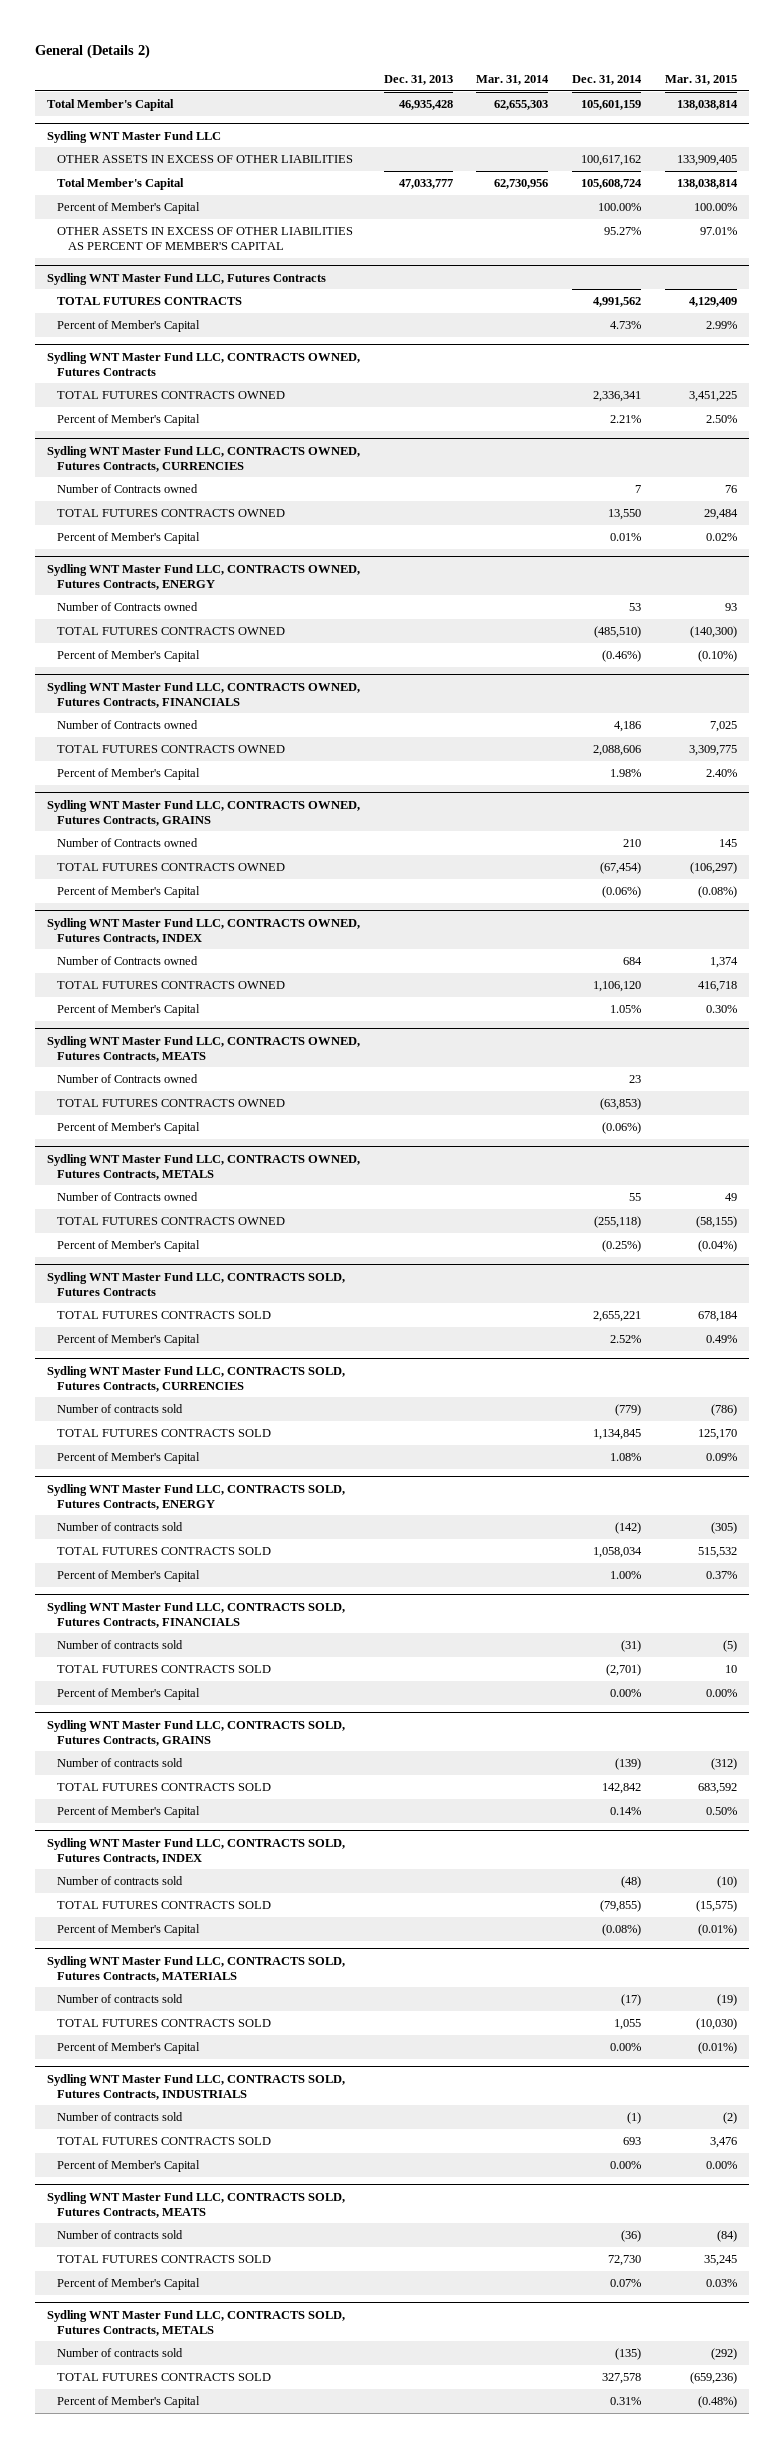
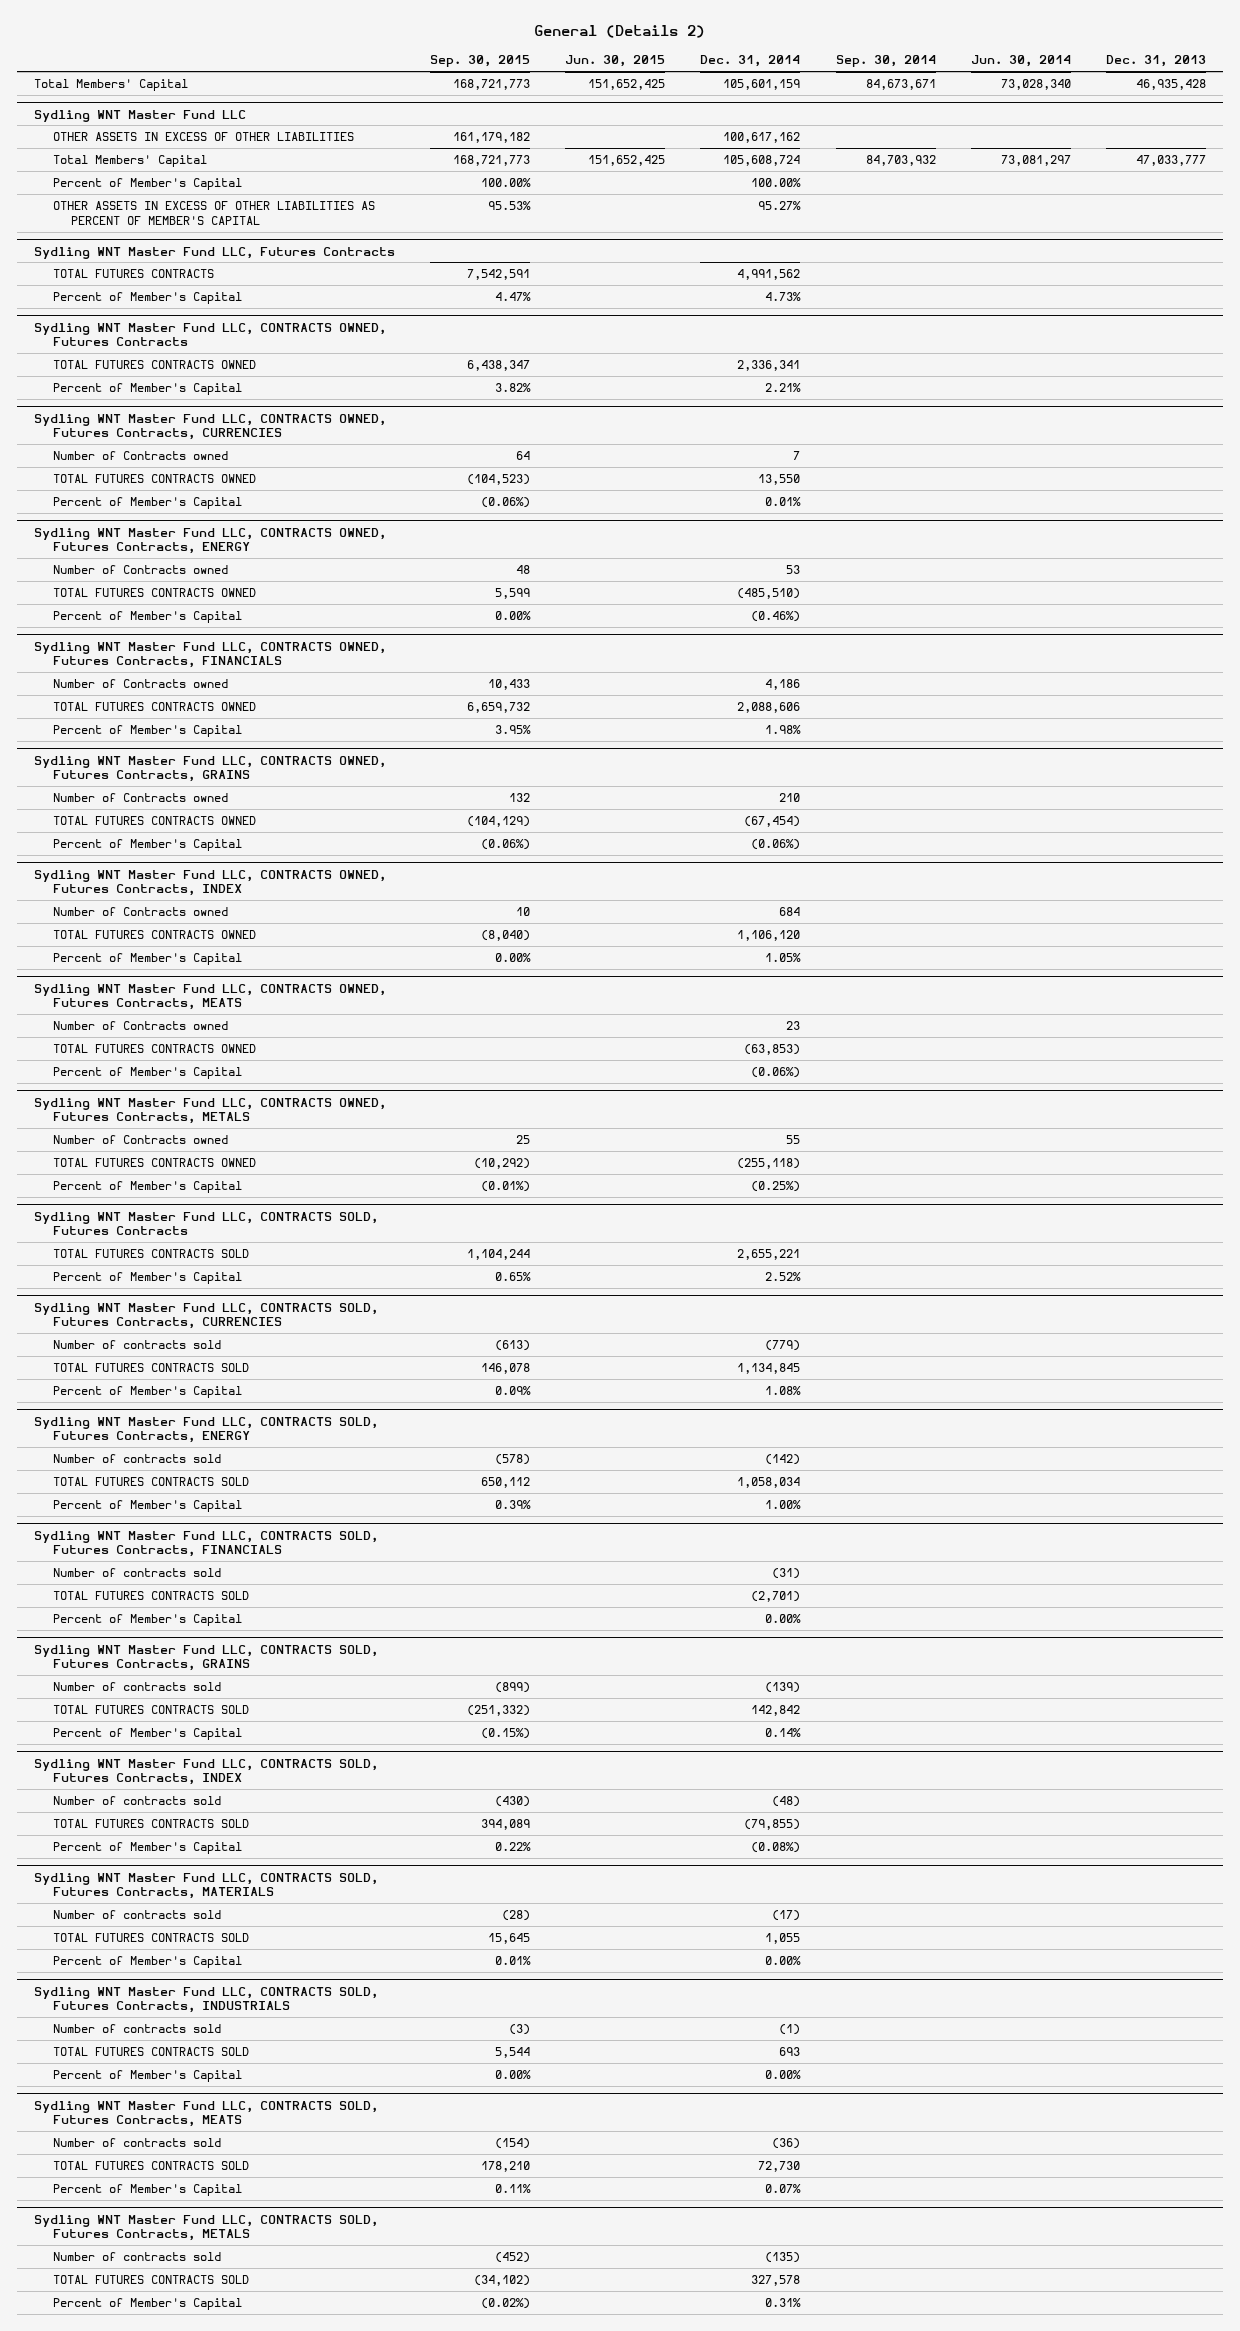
[476,75,550,86] Mar. 31, 2014 -> none
[665,75,738,86] Mar. 31, 2015 -> none
none -> [430,55,531,68] Sep. 30, 2015
none -> [565,55,666,68] Jun. 30, 2015
none -> [835,55,936,68] Sep. 30, 2014
none -> [970,55,1071,68] Jun. 30, 2014
[46,98,174,111] Total Member's Capital -> [34,79,189,92] Total Members' Capital
[57,177,185,190] Total Member's Capital -> [52,155,207,168] Total Members' Capital

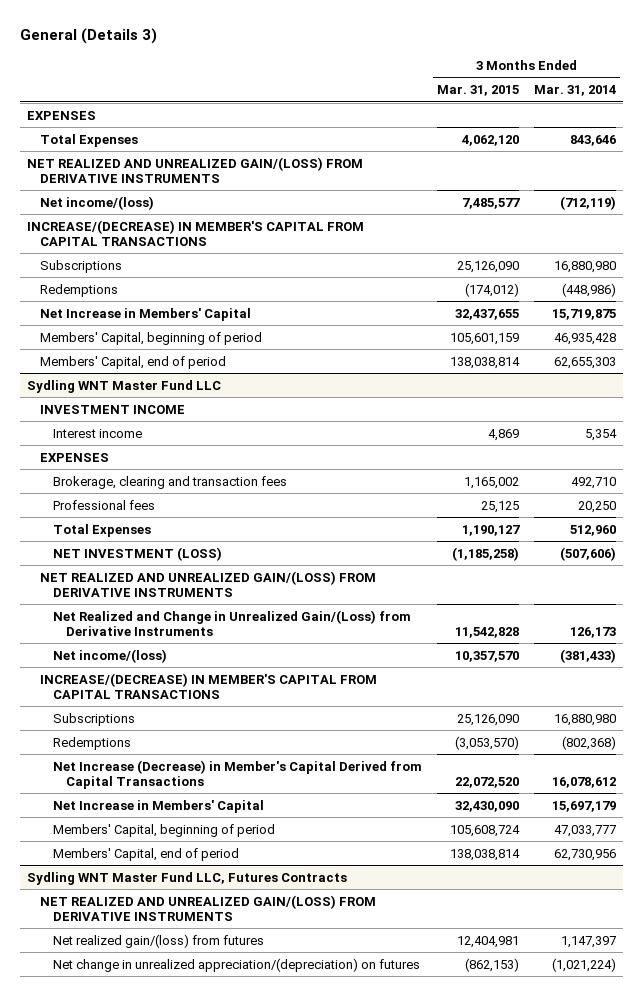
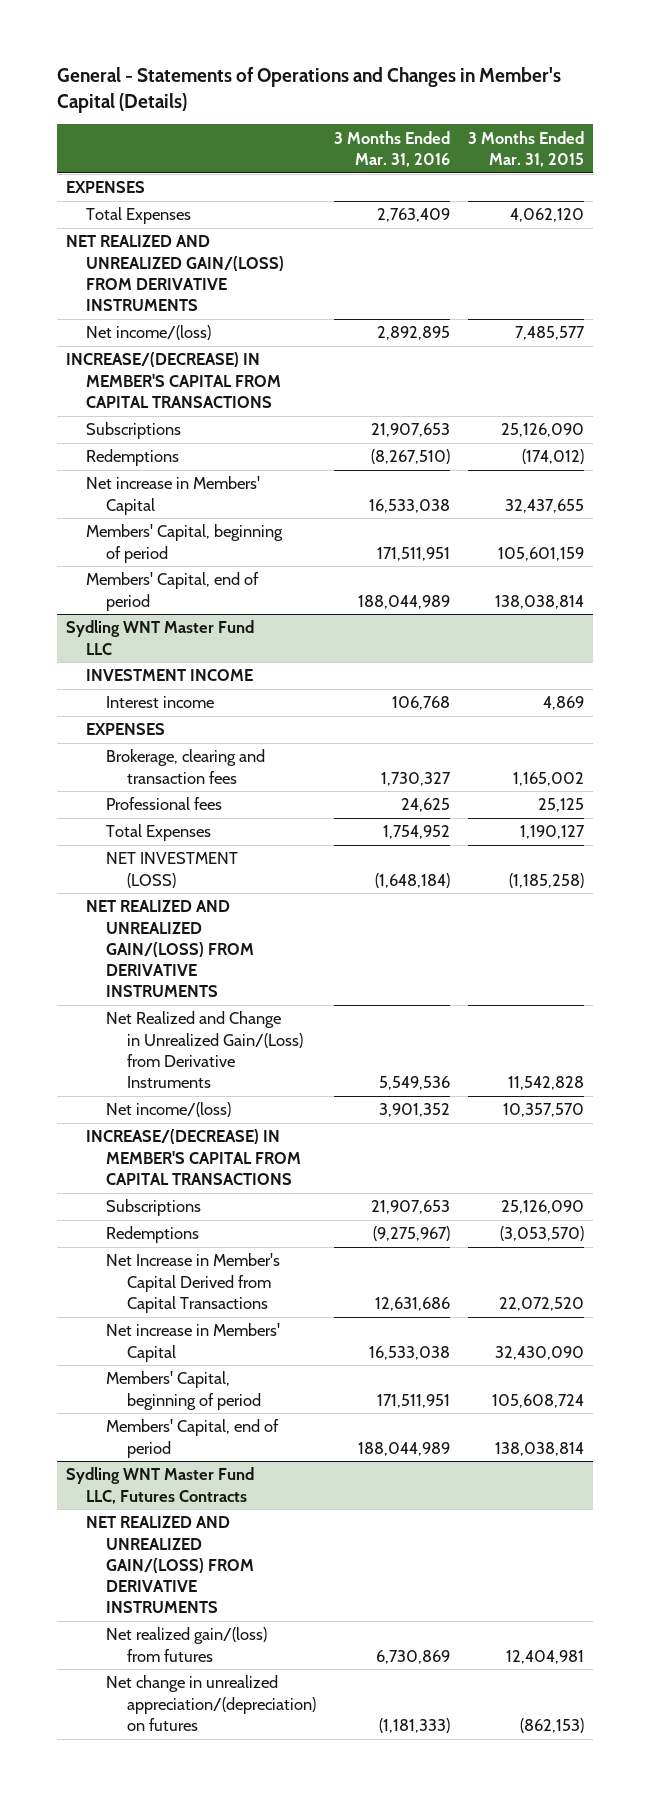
[20,28,158,45] General (Details 3) -> [56,67,561,113] General - Statements of Operations and Changes in Member's Capital (Details)
[533,85,616,97] Mar. 31, 2014 -> none
none -> [333,130,450,167] 3 Months Ended Mar. 31, 2016
[40,307,252,321] Net Increase in Members' Capital -> [86,476,261,515] Net increase in Members' Capital
[53,759,423,789] Net Increase (Decrease) in Member's Capital Derived from Capital Transactions -> [106,1253,281,1313] Net Increase in Member's Capital Derived from Capital Transactions
[53,799,265,813] Net Increase in Members' Capital -> [106,1323,281,1362] Net increase in Members' Capital

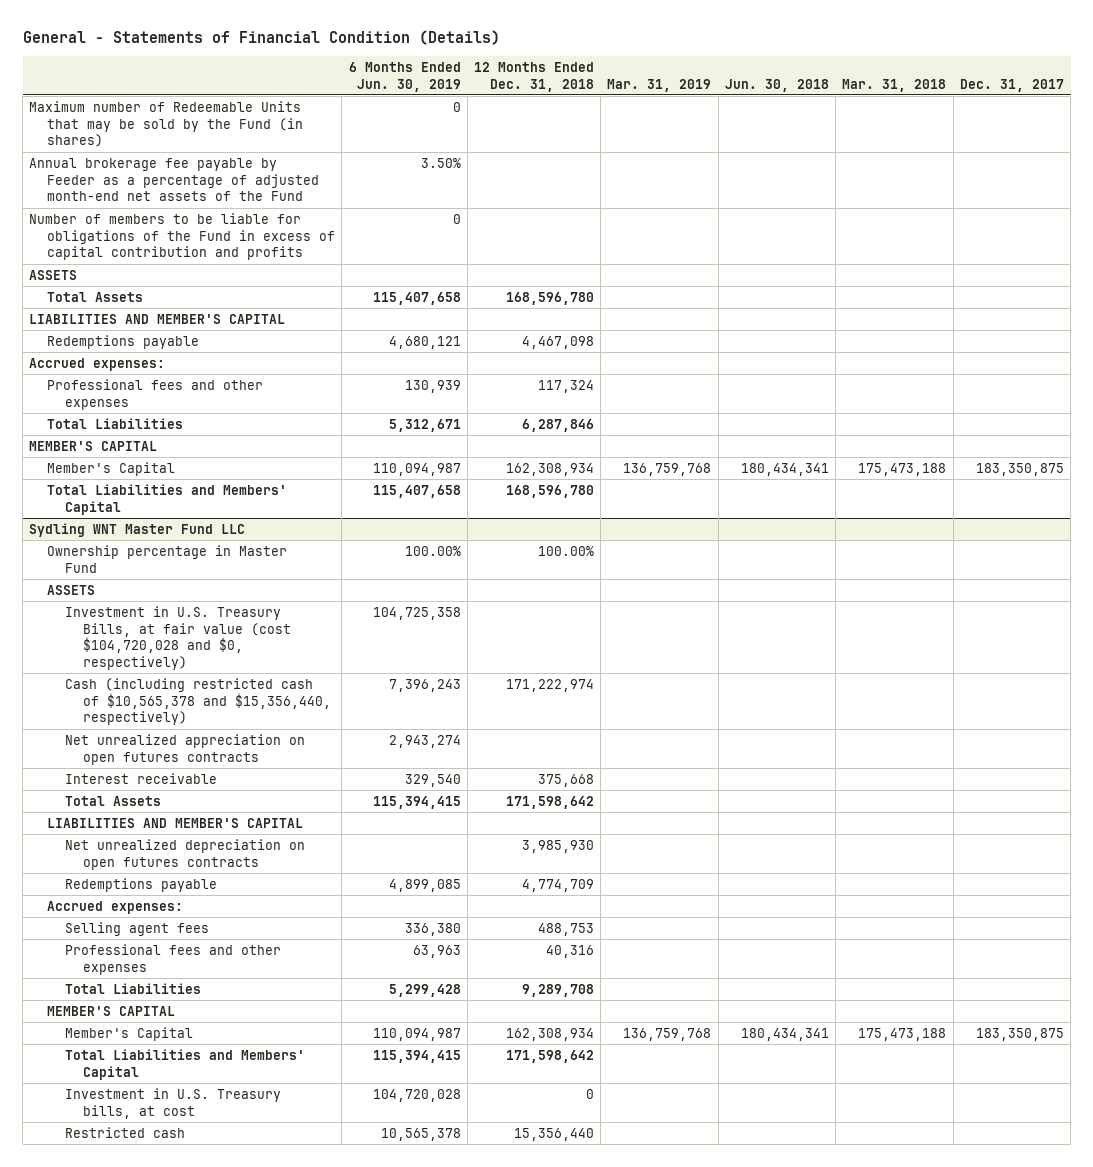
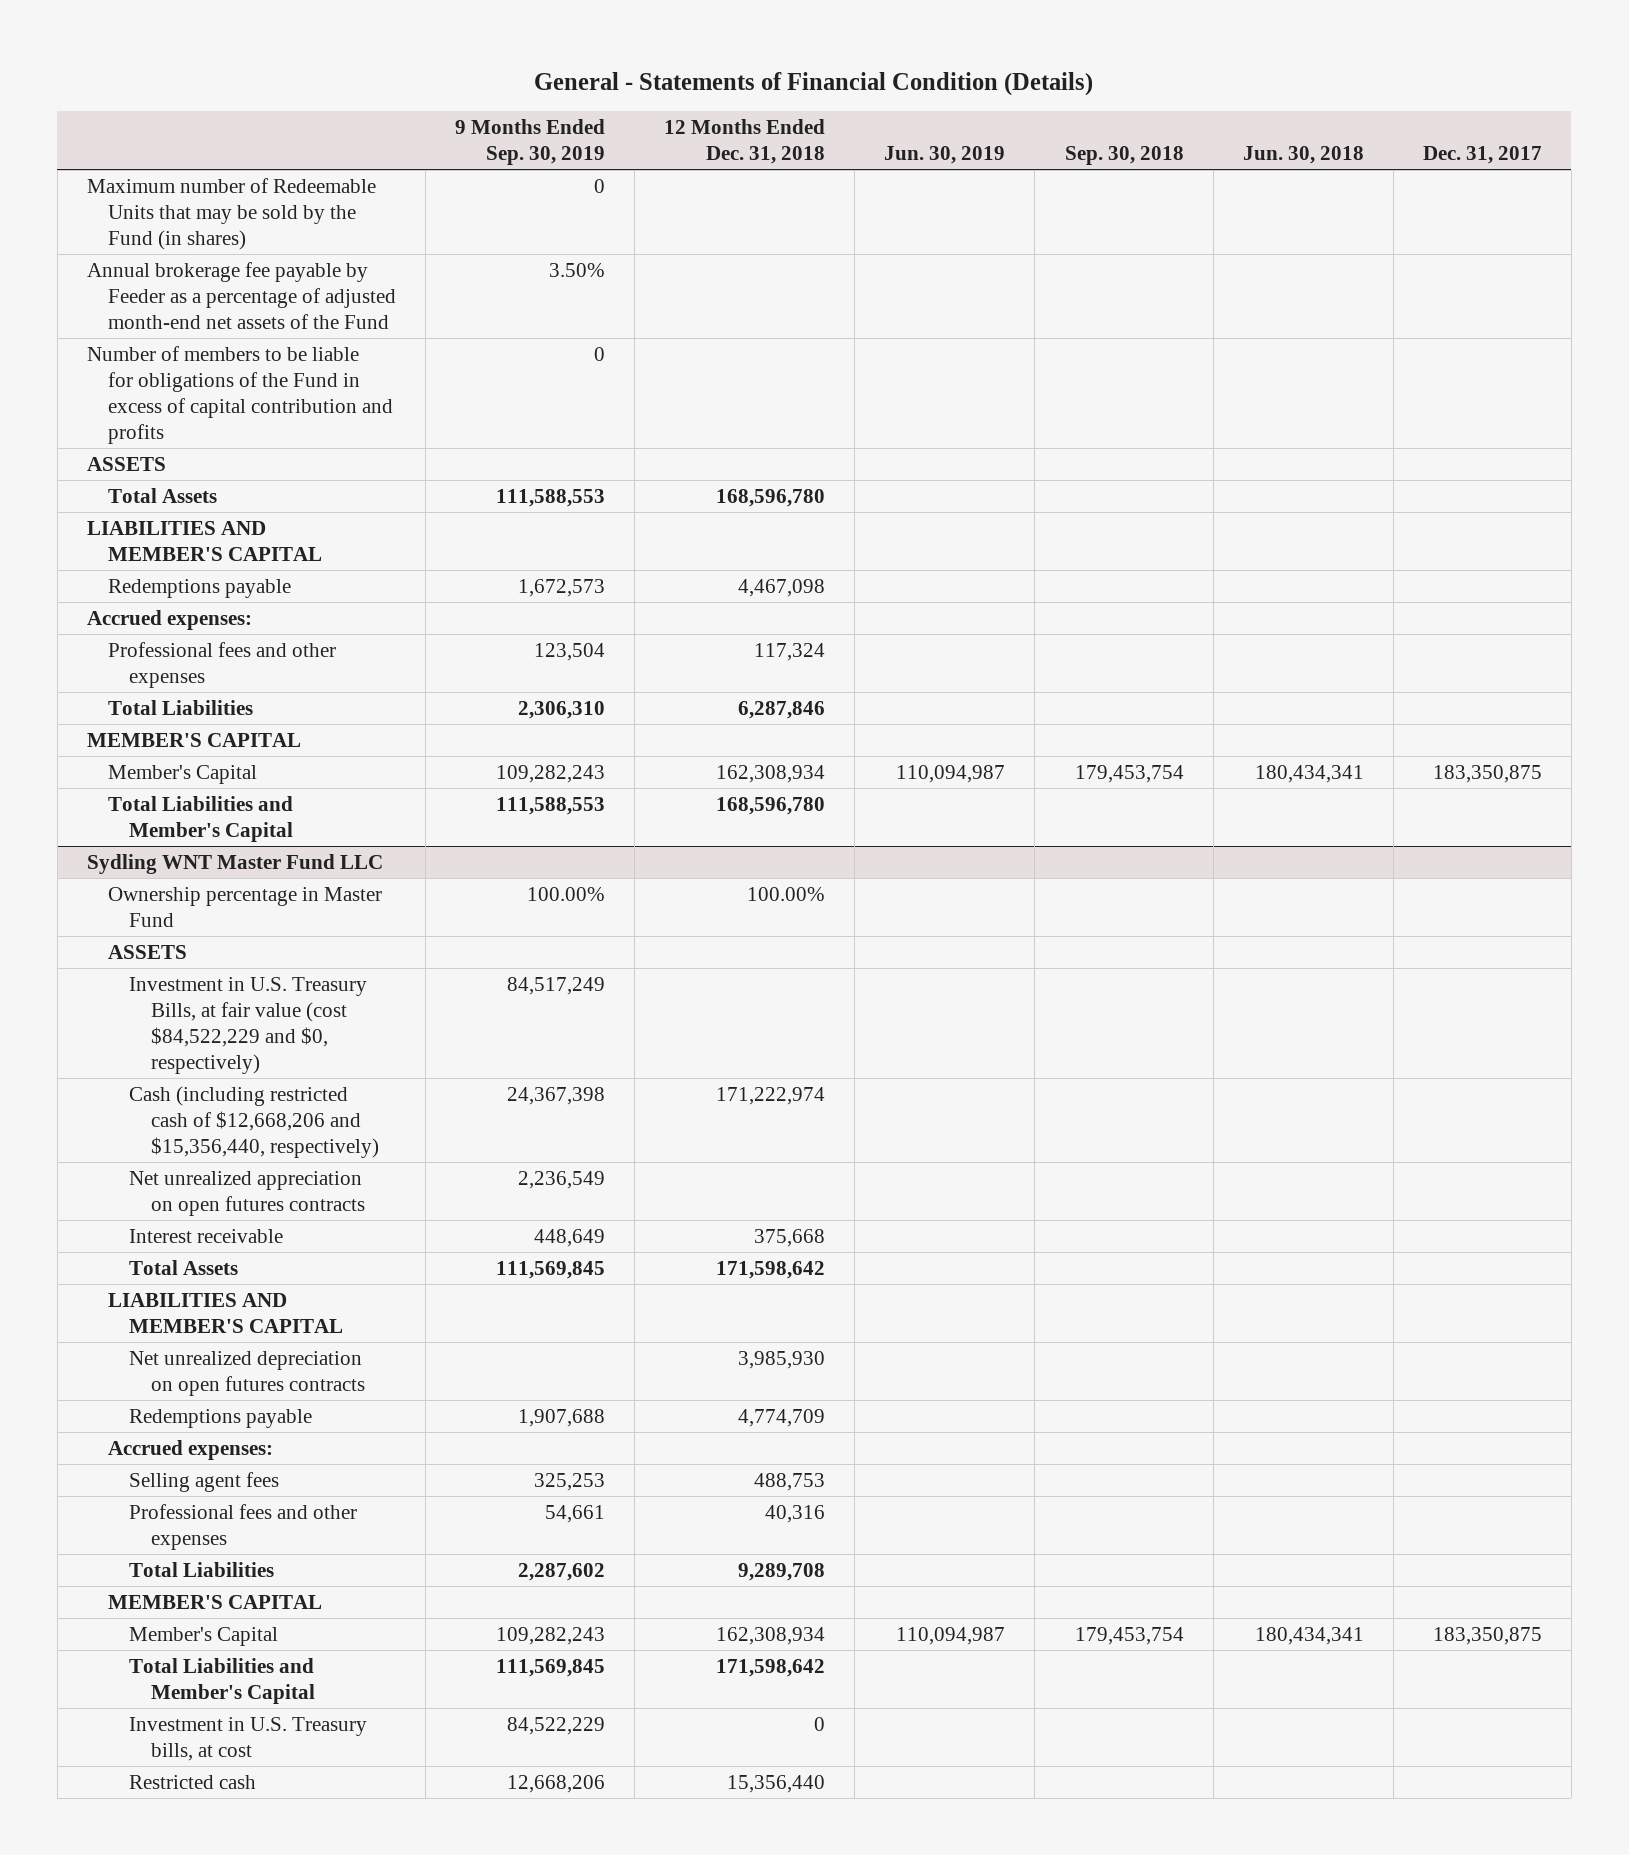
[348,61,461,92] 6 Months Ended Jun. 30, 2019 -> none
[607,78,712,92] Mar. 31, 2019 -> none
[842,78,947,92] Mar. 31, 2018 -> none
none -> [455,119,606,165] 9 Months Ended Sep. 30, 2019
none -> [884,145,1006,164] Jun. 30, 2019
none -> [1064,145,1184,165] Sep. 30, 2018
[47,483,288,515] Total Liabilities and Members' Capital -> [108,796,294,842] Total Liabilities and Member's Capital
[64,605,291,671] Investment in U.S. Treasury Bills, at fair value (cost $104,720,028 and $0, respectively) -> [129,977,368,1074] Investment in U.S. Treasury Bills, at fair value (cost $84,522,229 and $0, respectively)
[64,677,331,726] Cash (including restricted cash of $10,565,378 and $15,356,440, respectively) -> [129,1086,379,1158] Cash (including restricted cash of $12,668,206 and $15,356,440, respectively)
[64,1048,305,1080] Total Liabilities and Members' Capital -> [129,1658,315,1704] Total Liabilities and Member's Capital

